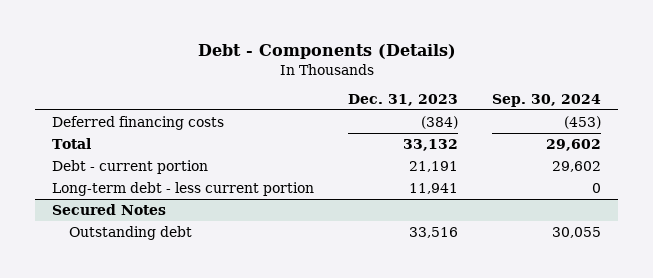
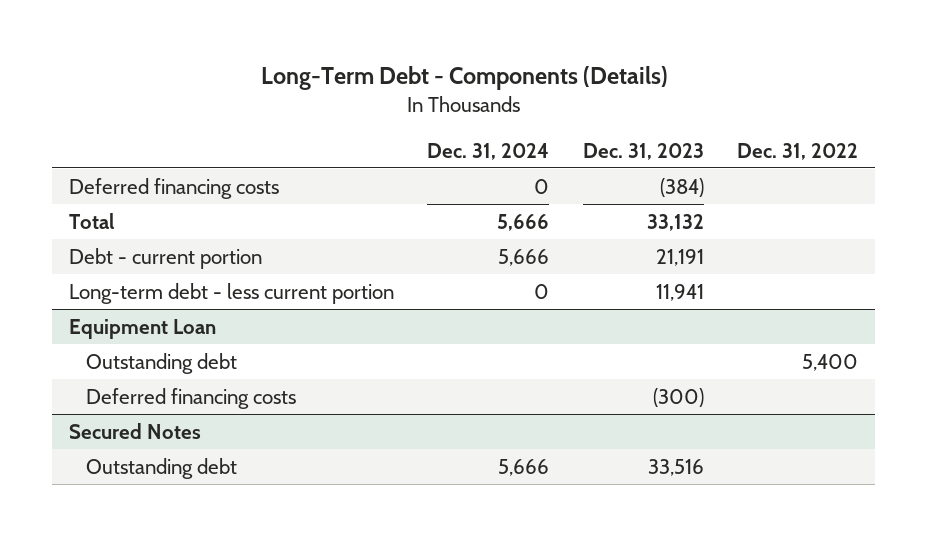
[197,44,456,60] Debt - Components (Details) -> [260,66,668,91] Long-Term Debt - Components (Details)
[492,94,602,108] Sep. 30, 2024 -> none
none -> [427,142,550,160] Dec. 31, 2024
none -> [737,142,859,160] Dec. 31, 2022
none -> [68,318,216,339] Equipment Loan
none -> [86,352,238,374] Outstanding debt
none -> [86,387,297,409] Deferred financing costs

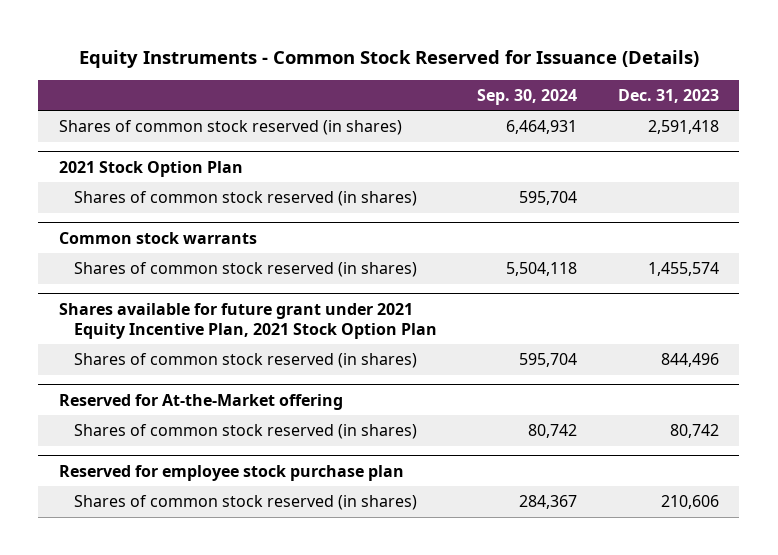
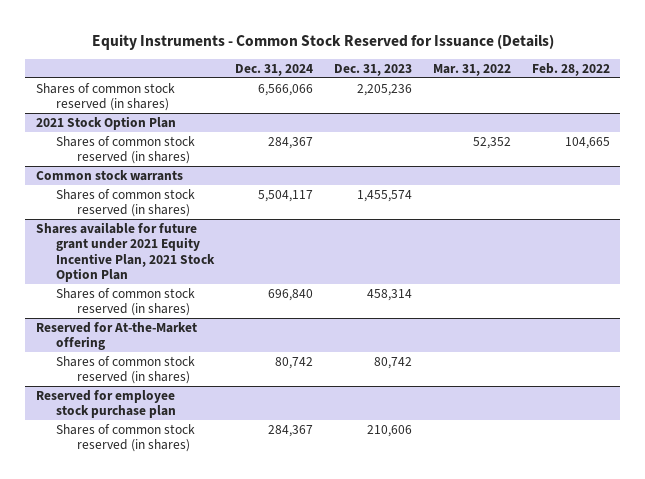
[477,89,578,106] Sep. 30, 2024 -> none
none -> [235,63,314,76] Dec. 31, 2024
none -> [432,63,511,76] Mar. 31, 2022
none -> [531,62,610,76] Feb. 28, 2022
[648,120,720,135] 2,591,418 -> [357,83,413,96] 2,205,236
[661,353,720,368] 844,496 -> [367,288,413,301] 458,314

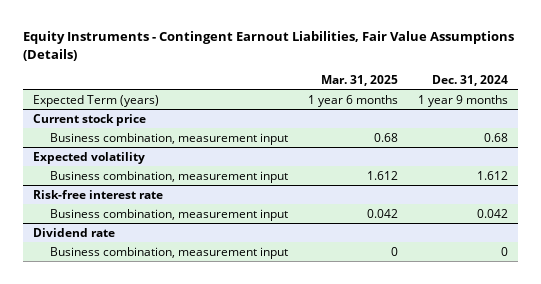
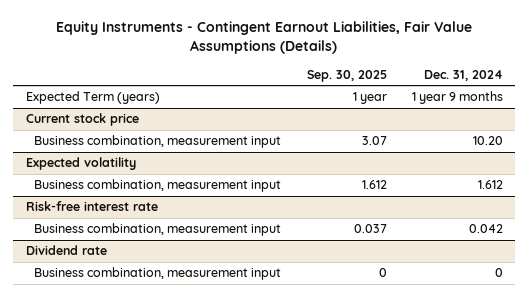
[320,74,398,86] Mar. 31, 2025 -> none
none -> [306,69,387,82] Sep. 30, 2025
[484,132,509,142] 0.68 -> [472,136,503,146] 10.20

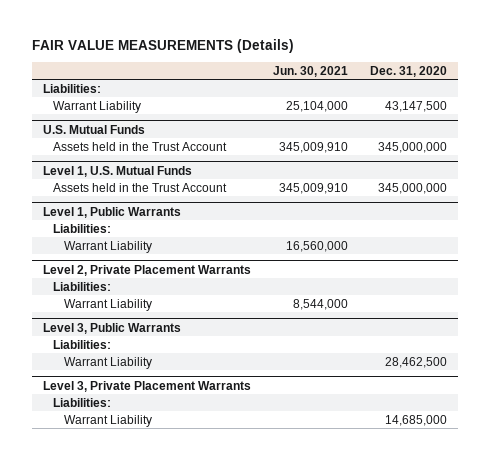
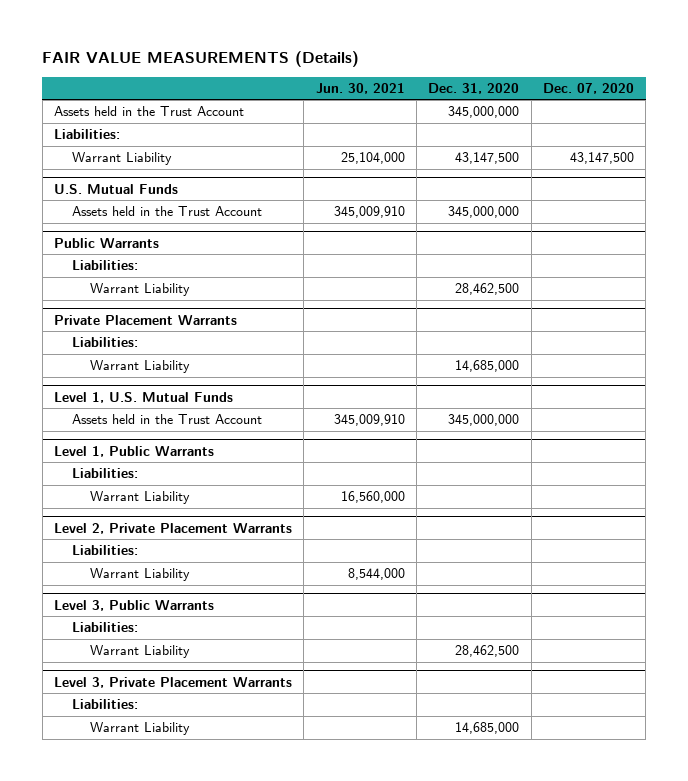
none -> [542,82,634,94] Dec. 07, 2020
none -> [54,105,245,116] Assets held in the Trust Account
none -> [54,237,160,248] Public Warrants
none -> [71,259,138,270] Liabilities:
none -> [89,282,190,296] Warrant Liability
none -> [54,314,238,325] Private Placement Warrants
none -> [71,336,138,347] Liabilities:
none -> [89,359,190,373] Warrant Liability

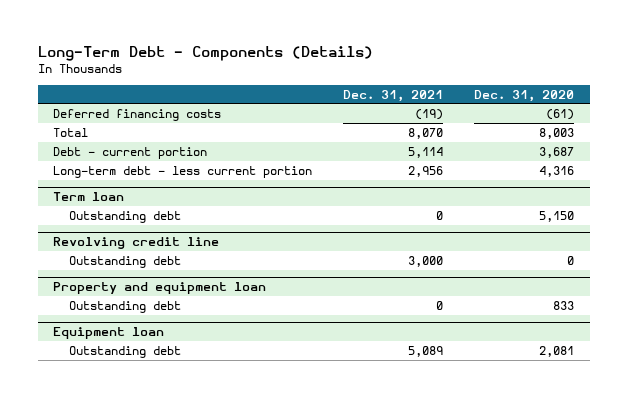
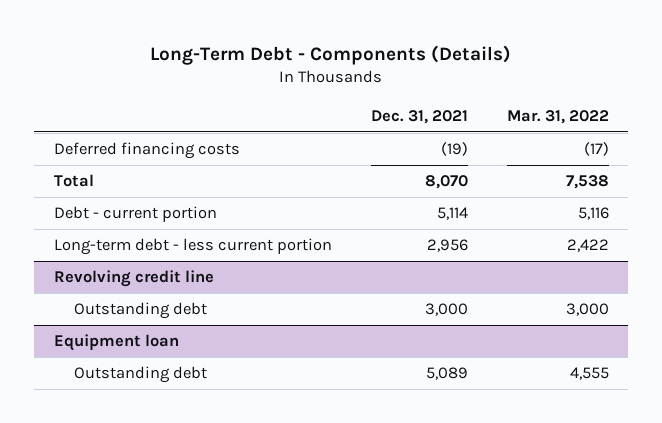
[474,89,575,102] Dec. 31, 2020 -> none
none -> [506,109,609,124] Mar. 31, 2022
[53,192,125,202] Term loan -> none
[68,210,181,223] Outstanding debt -> none
[53,282,267,295] Property and equipment loan -> none
[68,300,181,313] Outstanding debt -> none

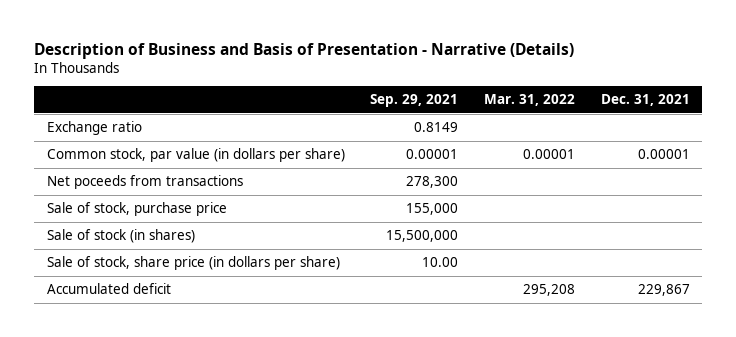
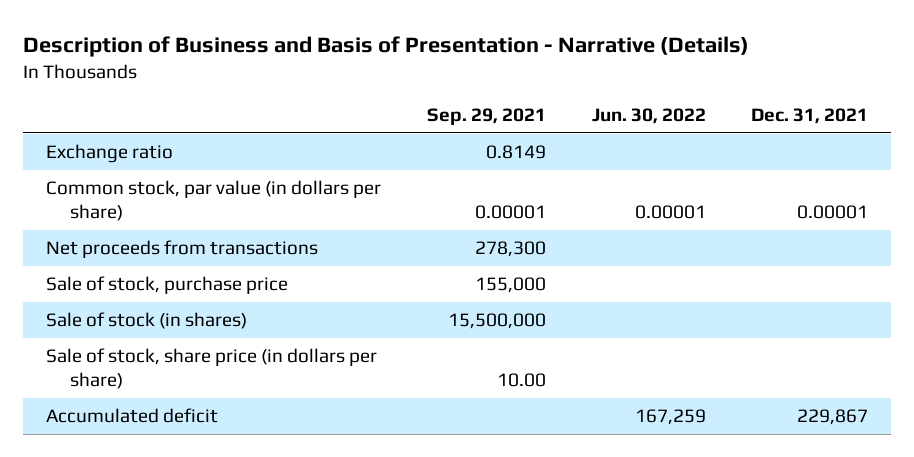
[483,94,575,107] Mar. 31, 2022 -> none
none -> [591,107,706,124] Jun. 30, 2022
[46,175,243,190] Net poceeds from transactions -> [45,239,318,258] Net proceeds from transactions

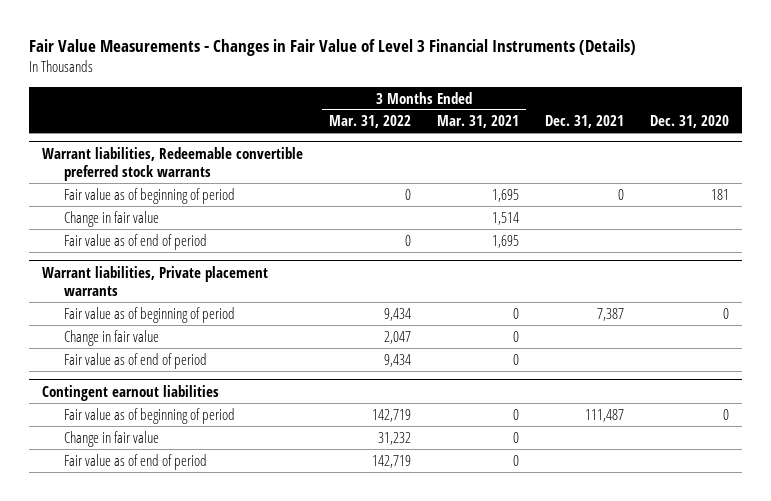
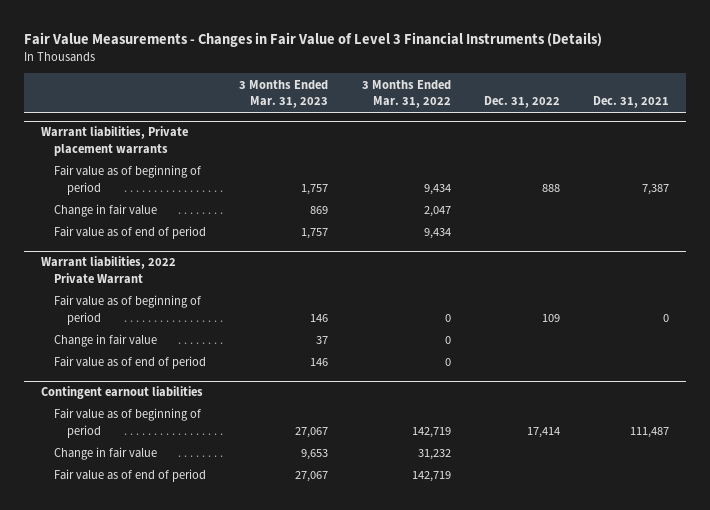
[437,115,520,129] Mar. 31, 2021 -> none
[650,115,730,129] Dec. 31, 2020 -> none
none -> [239,79,329,108] 3 Months Ended Mar. 31, 2023
none -> [483,95,560,108] Dec. 31, 2022
[41,146,303,181] Warrant liabilities, Redeemable convertible preferred stock warrants -> none
[63,187,235,204] Fair value as of beginning of period -> none
[63,210,159,227] Change in fair value -> none
[63,233,207,250] Fair value as of end of period -> none
none -> [40,256,176,284] Warrant liabilities, 2022 Private Warrant
none -> [53,295,201,325] Fair value as of beginning of period
none -> [53,334,157,348] Change in fair value
none -> [53,356,206,370] Fair value as of end of period

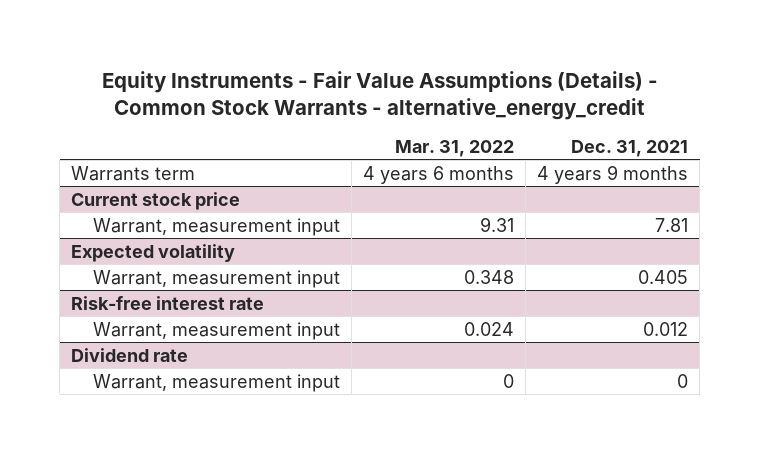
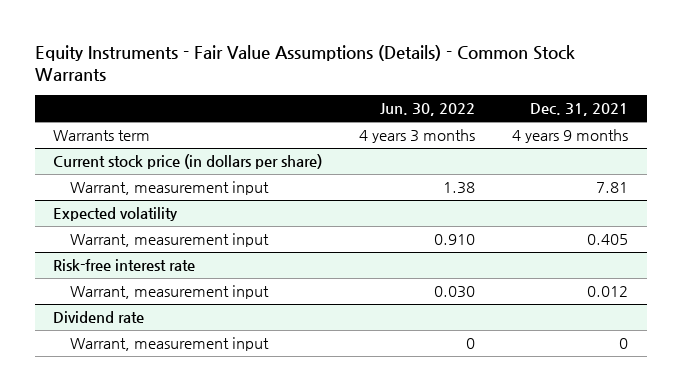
[101,70,658,121] Equity Instruments - Fair Value Assumptions (Details) - Common Stock Warrants - alternative_energy_credit -> [34,44,575,82] Equity Instruments - Fair Value Assumptions (Details) - Common Stock Warrants
[395,139,515,157] Mar. 31, 2022 -> none
none -> [380,103,476,117] Jun. 30, 2022
[71,191,241,210] Current stock price -> [53,154,323,170] Current stock price (in dollars per share)

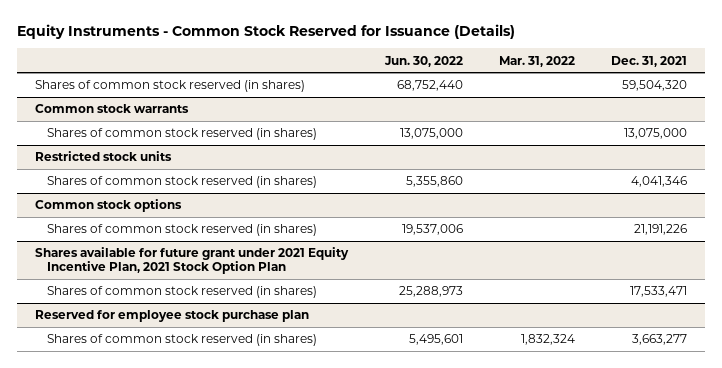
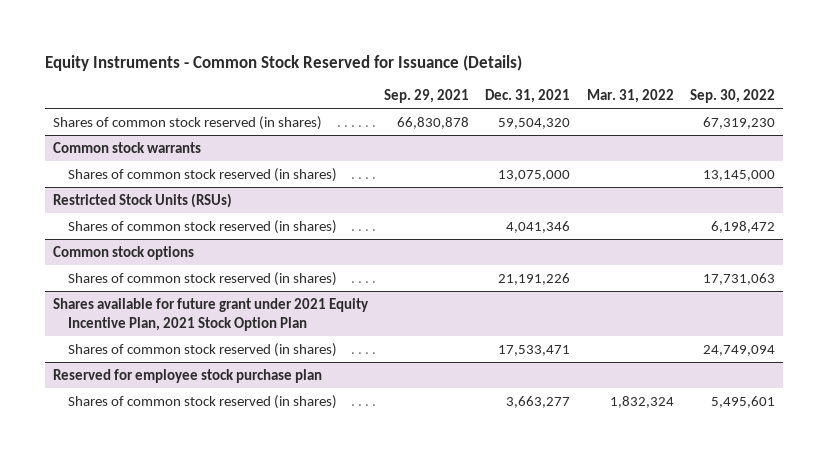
[383,55,463,67] Jun. 30, 2022 -> none
none -> [384,89,470,104] Sep. 29, 2021
none -> [690,89,776,104] Sep. 30, 2022
[35,151,173,162] Restricted stock units -> [52,192,232,208] Restricted Stock Units (RSUs)

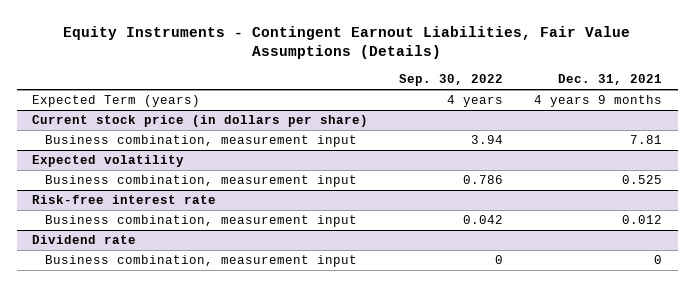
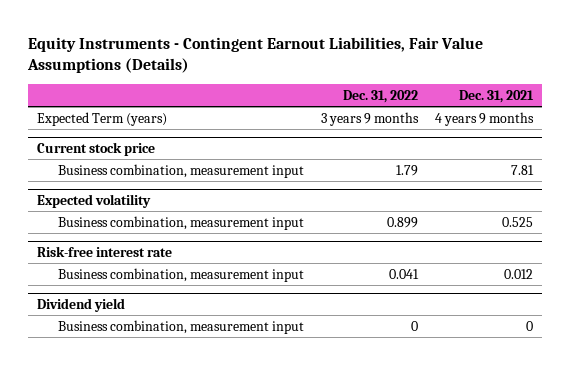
[399,74,504,87] Sep. 30, 2022 -> none
none -> [343,89,419,103] Dec. 31, 2022
[32,115,369,128] Current stock price (in dollars per share) -> [36,141,155,156] Current stock price
[32,235,137,245] Dividend rate -> [36,297,125,312] Dividend yield

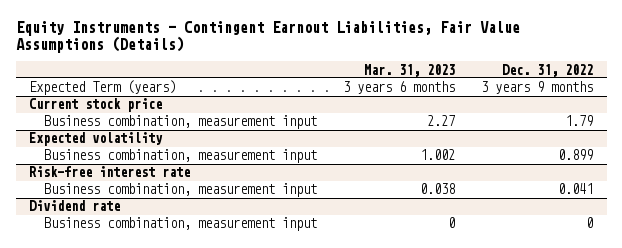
[459,89,535,103] Dec. 31, 2021 -> none
none -> [364,63,456,77] Mar. 31, 2023
[36,297,125,312] Dividend yield -> [28,200,120,212] Dividend rate

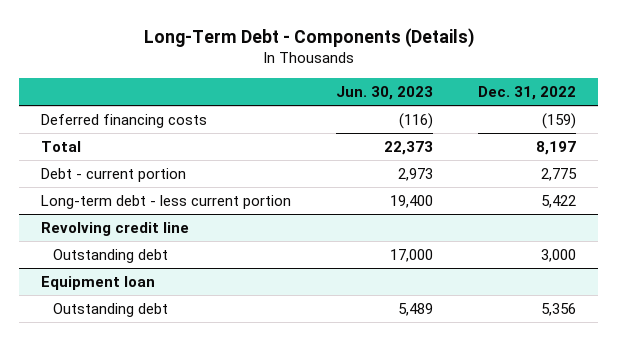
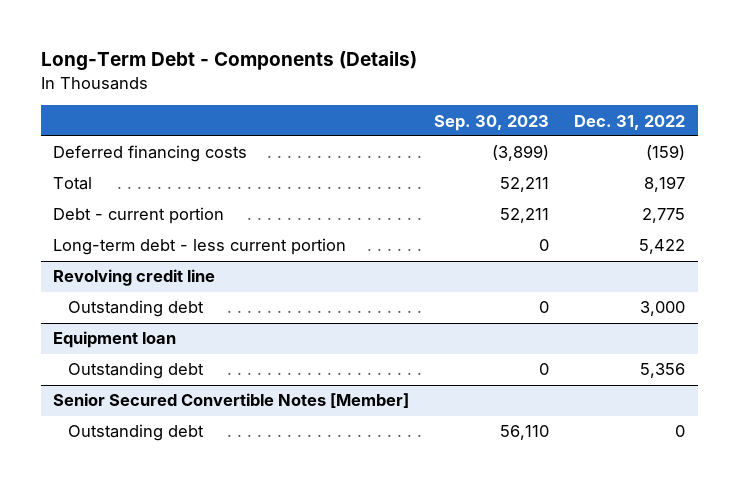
[336,86,434,101] Jun. 30, 2023 -> none
none -> [434,114,550,131] Sep. 30, 2023
none -> [53,393,410,409] Senior Secured Convertible Notes [Member]
none -> [68,424,205,442] Outstanding debt

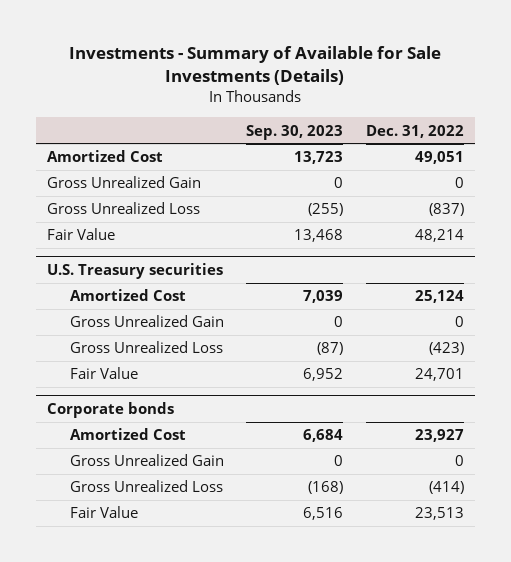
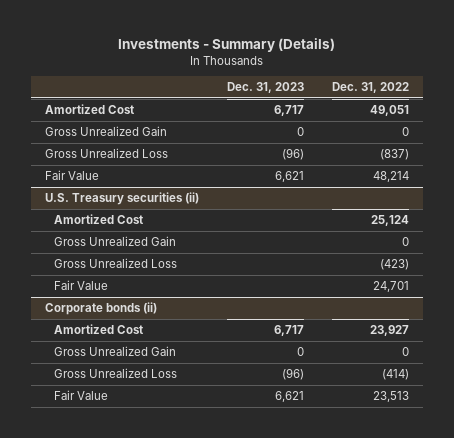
[69,45,442,86] Investments - Summary of Available for Sale Investments (Details) -> [118,38,336,53] Investments - Summary (Details)
[246,124,344,140] Sep. 30, 2023 -> none
none -> [227,82,305,94] Dec. 31, 2023
[46,263,223,280] U.S. Treasury securities -> [45,192,200,206] U.S. Treasury securities (ii)
[46,402,174,419] Corporate bonds -> [45,302,158,316] Corporate bonds (ii)

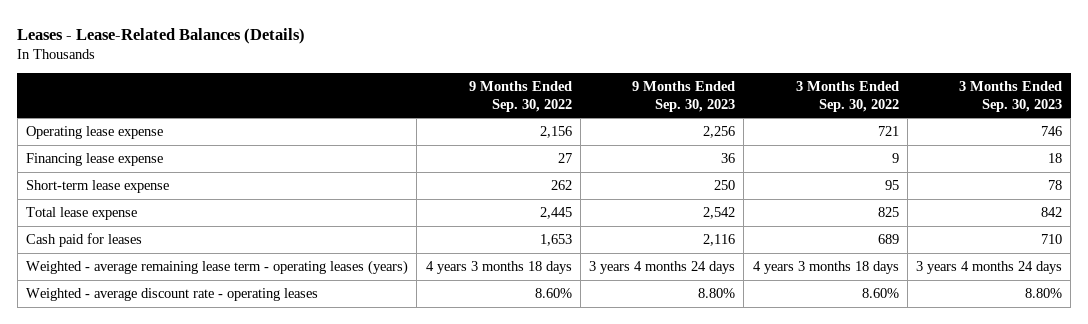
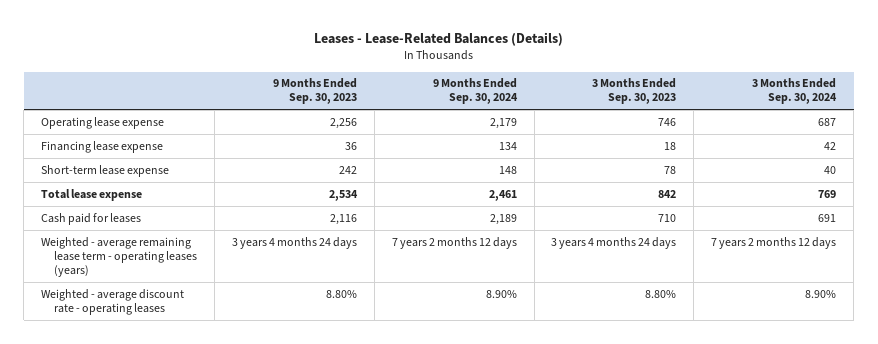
[468,81,572,112] 9 Months Ended Sep. 30, 2022 -> none
[795,81,899,112] 3 Months Ended Sep. 30, 2022 -> none
none -> [432,78,518,105] 9 Months Ended Sep. 30, 2024
none -> [752,78,838,105] 3 Months Ended Sep. 30, 2024
[714,179,736,190] 250 -> [338,165,357,174] 242
[703,206,736,219] 2,542 -> [328,189,358,201] 2,534

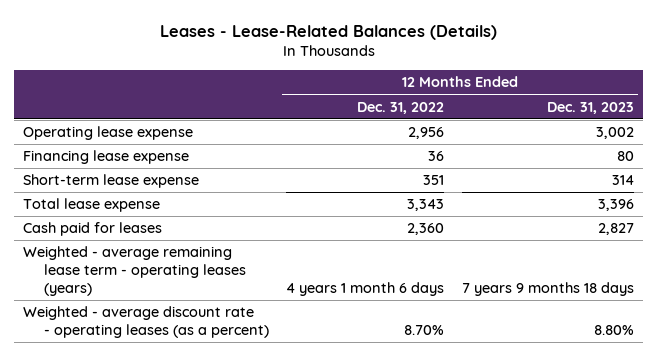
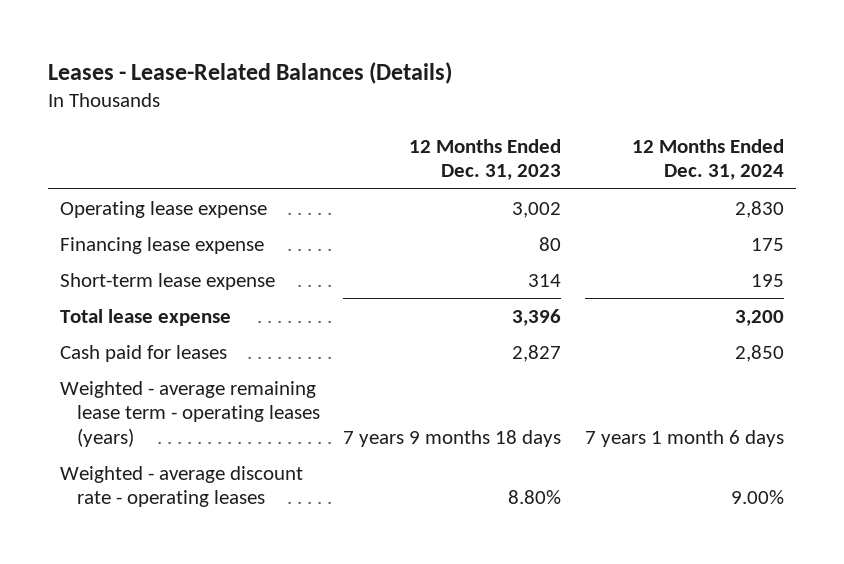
[357,101,445,114] Dec. 31, 2022 -> none
none -> [631,138,784,180] 12 Months Ended Dec. 31, 2024
[23,306,269,338] Weighted - average discount rate - operating leases (as a percent) -> [59,465,303,508] Weighted - average discount rate - operating leases

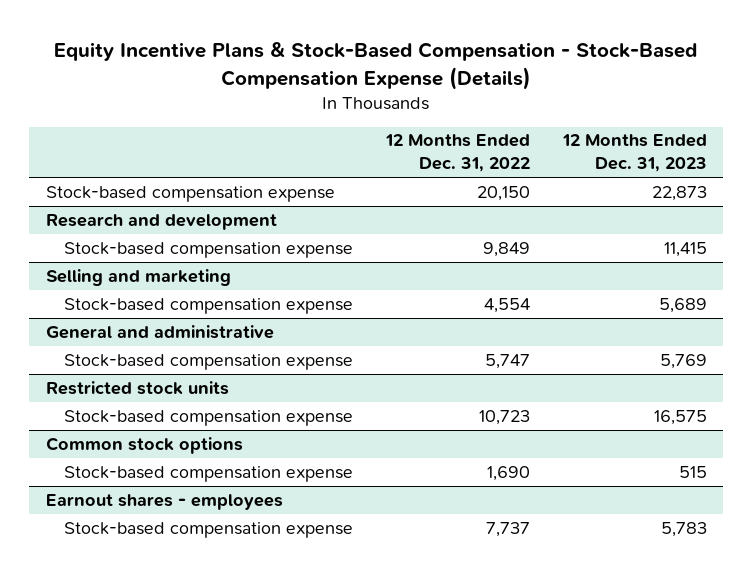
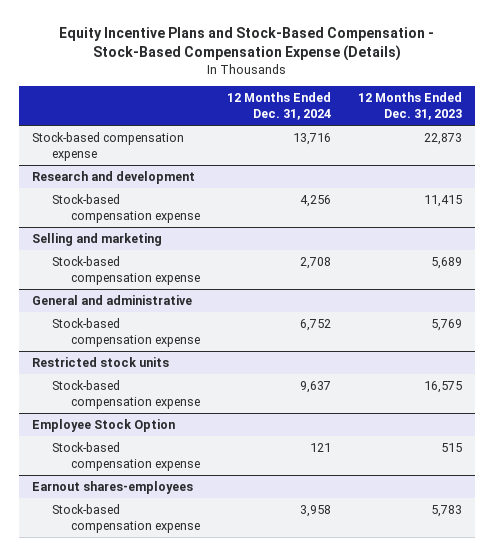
[54,41,698,90] Equity Incentive Plans & Stock-Based Compensation - Stock-Based Compensation Expense (Details) -> [58,26,434,62] Equity Incentive Plans and Stock-Based Compensation - Stock-Based Compensation Expense (Details)
[384,134,530,173] 12 Months Ended Dec. 31, 2022 -> none
none -> [226,92,331,120] 12 Months Ended Dec. 31, 2024
[45,436,243,454] Common stock options -> [32,418,176,432] Employee Stock Option
[45,493,283,510] Earnout shares - employees -> [32,480,194,494] Earnout shares-employees

